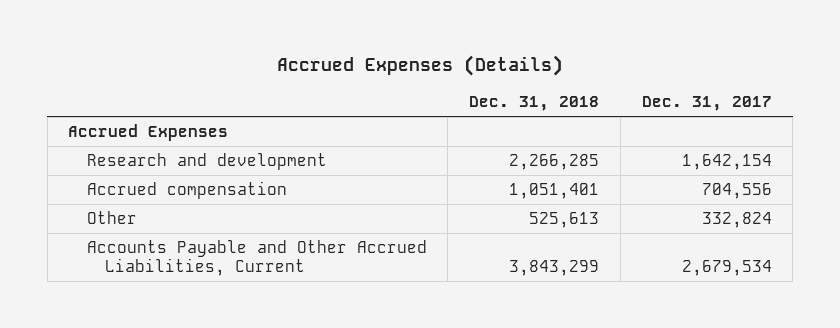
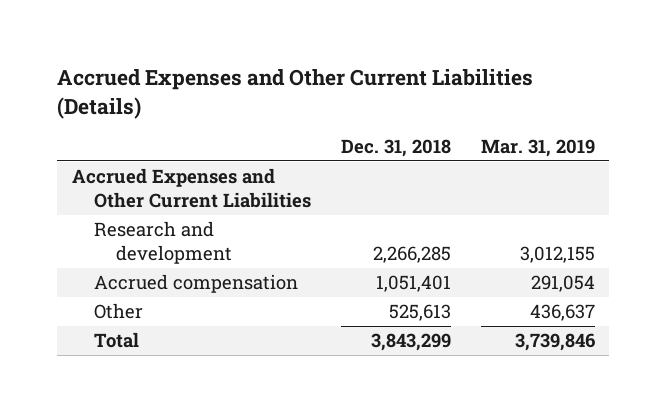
[277,55,564,77] Accrued Expenses (Details) -> [56,69,533,119] Accrued Expenses and Other Current Liabilities (Details)
[641,96,772,112] Dec. 31, 2017 -> none
none -> [480,139,595,158] Mar. 31, 2019
[68,123,229,141] Accrued Expenses -> none
none -> [71,168,311,208] Accrued Expenses and Other Current Liabilities
[86,239,427,277] Accounts Payable and Other Accrued Liabilities, Current -> [93,332,139,349] Total

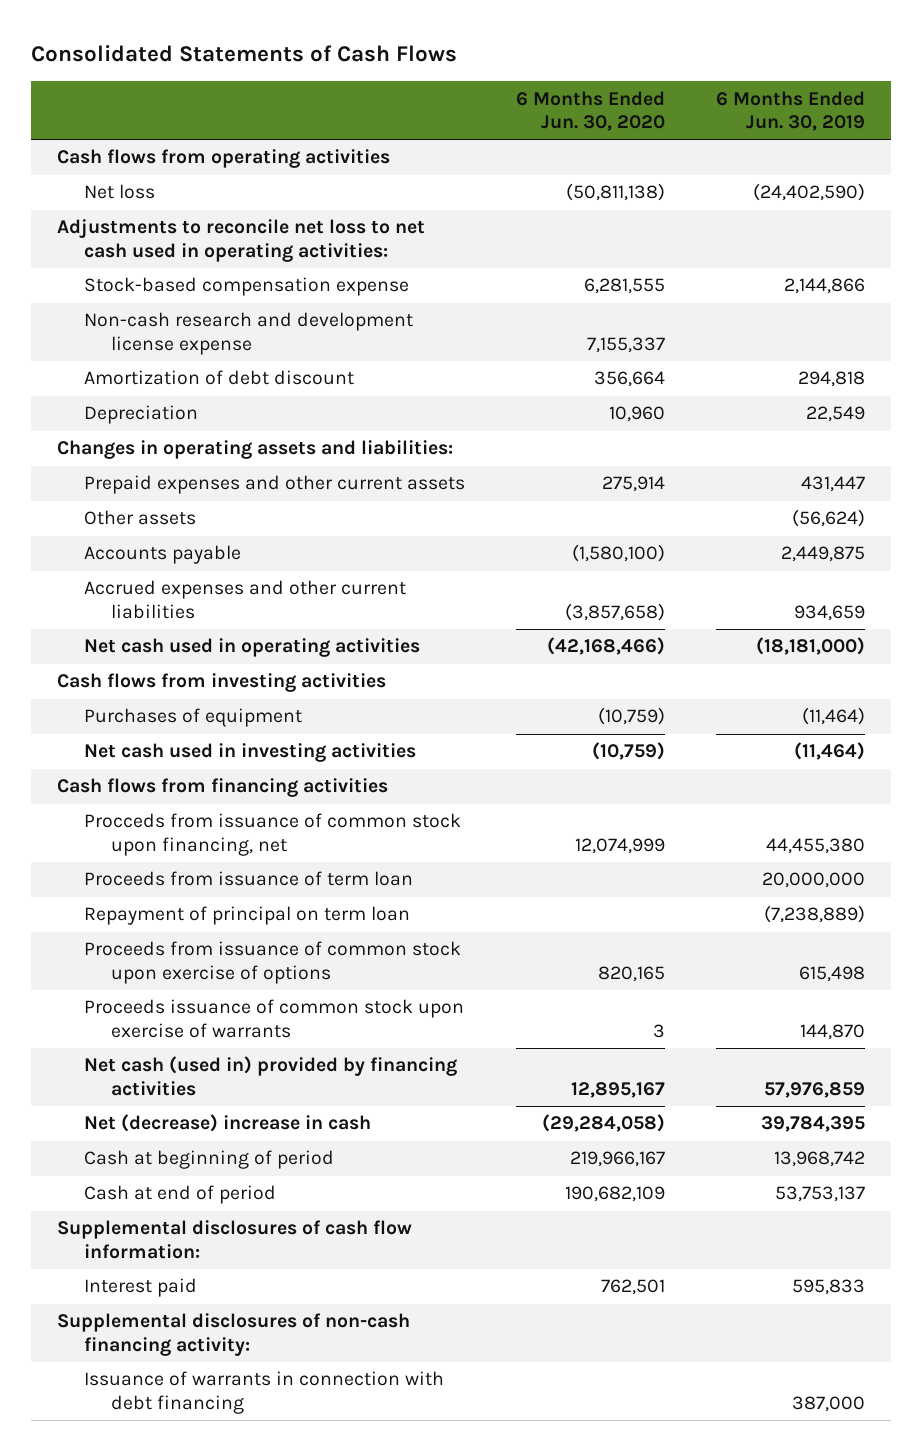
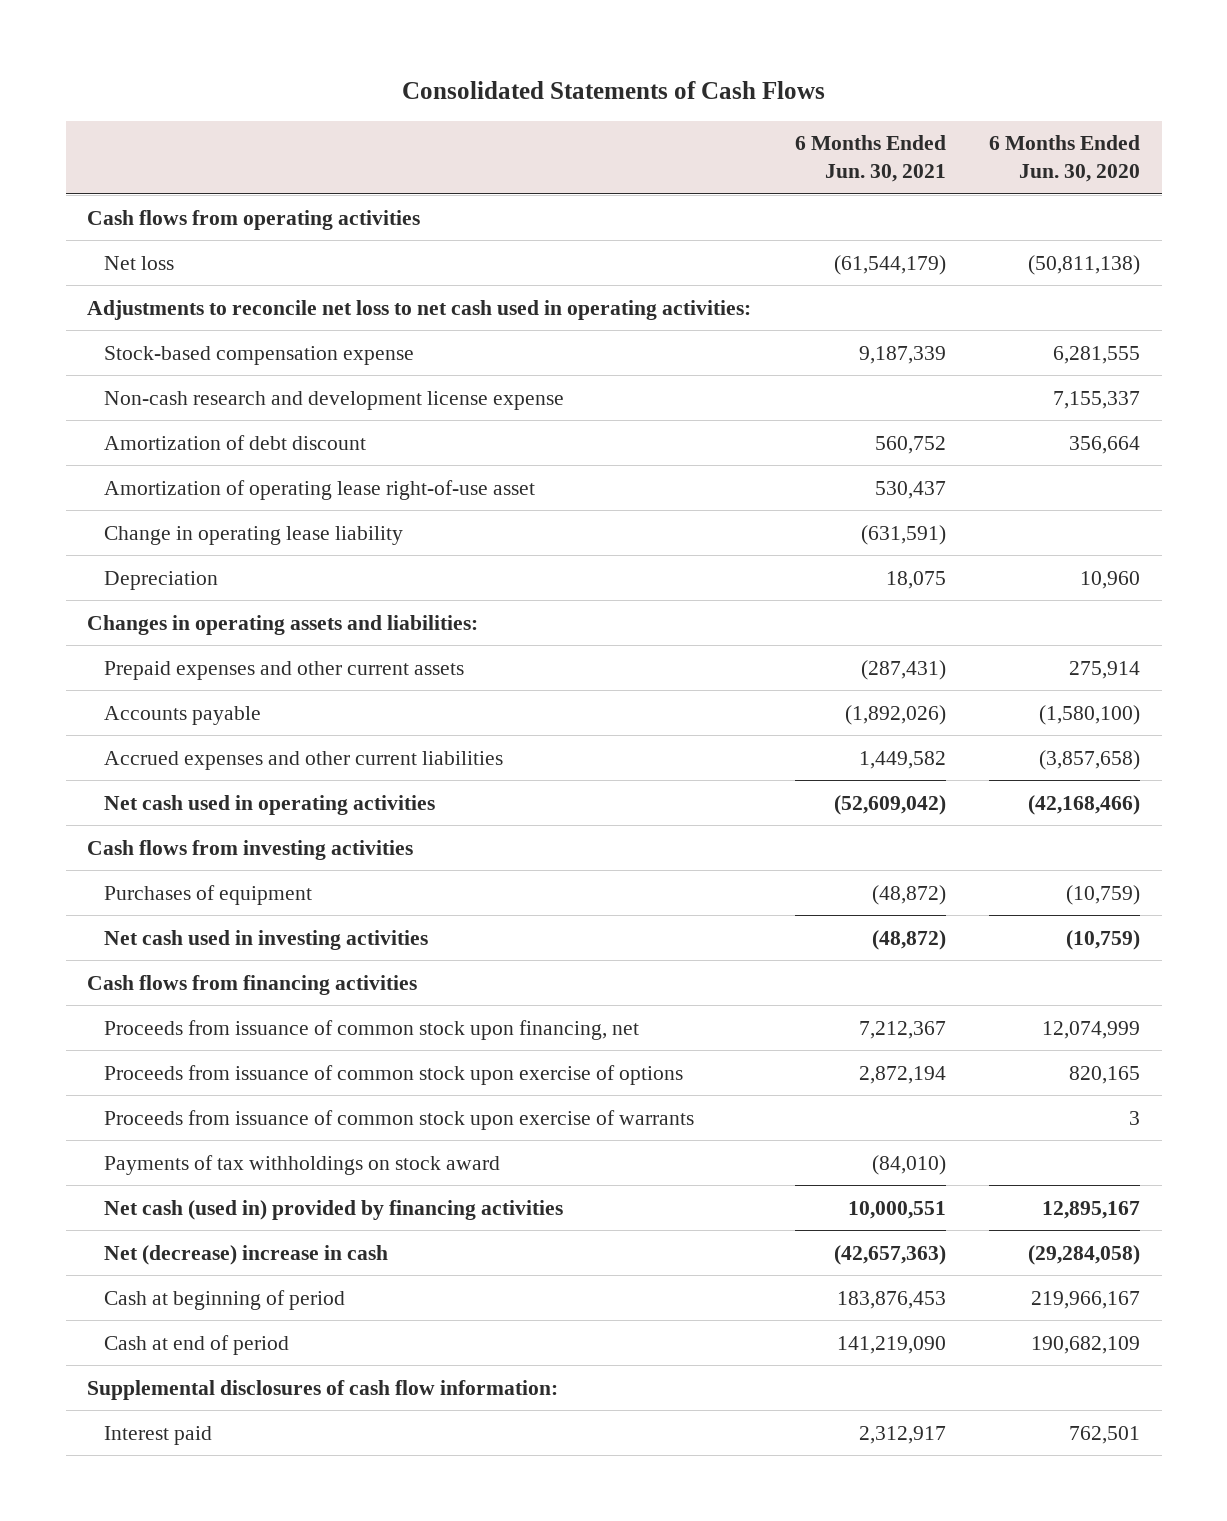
[716,90,866,131] 6 Months Ended Jun. 30, 2019 -> none
none -> [794,135,946,183] 6 Months Ended Jun. 30, 2021
none -> [104,479,536,500] Amortization of operating lease right-of-use asset
none -> [104,525,404,545] Change in operating lease liability
[83,510,196,526] Other assets -> none
[83,871,413,887] Proceeds from issuance of term loan -> none
[83,906,410,926] Repayment of principal on term loan -> none
[83,813,461,856] Procceds from issuance of common stock upon financing, net -> [104,1019,640,1040] Proceeds from issuance of common stock upon financing, net
[83,999,464,1038] Proceeds issuance of common stock upon exercise of warrants -> [104,1109,695,1130] Proceeds from issuance of common stock upon exercise of warrants
none -> [104,1154,501,1175] Payments of tax withholdings on stock award
[56,1313,410,1356] Supplemental disclosures of non-cash financing activity: -> none
[83,1371,444,1414] Issuance of warrants in connection with debt financing -> none

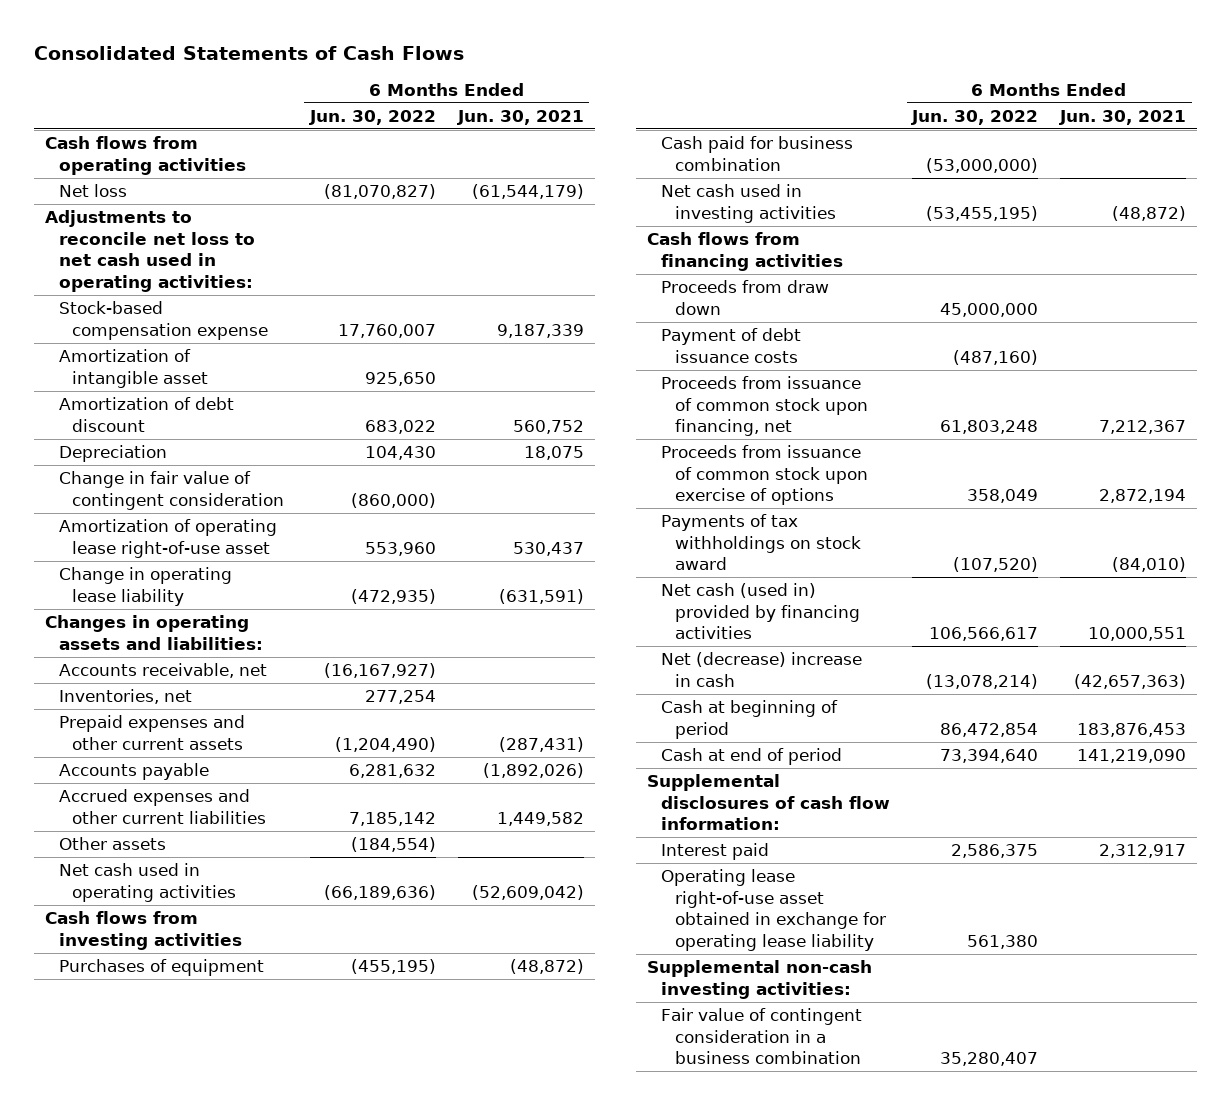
[989,135,1141,183] 6 Months Ended Jun. 30, 2020 -> none
none -> [308,109,436,125] Jun. 30, 2022
[104,390,565,410] Non-cash research and development license expense -> none
none -> [58,349,209,388] Amortization of intangible asset
[104,570,219,590] Depreciation -> [58,445,167,463] Depreciation
none -> [58,471,285,510] Change in fair value of contingent consideration
none -> [58,663,267,679] Accounts receivable, net
none -> [58,689,192,705] Inventories, net
none -> [58,837,166,851] Other assets
none -> [661,136,854,171] Cash paid for business combination
none -> [661,280,830,315] Proceeds from draw down
none -> [661,328,802,363] Payment of debt issuance costs
[104,1109,695,1130] Proceeds from issuance of common stock upon exercise of warrants -> none
none -> [661,869,886,951] Operating lease right-of-use asset obtained in exchange for operating lease liability
none -> [647,960,873,999] Supplemental non-cash investing activities:
none -> [661,1008,863,1065] Fair value of contingent consideration in a business combination

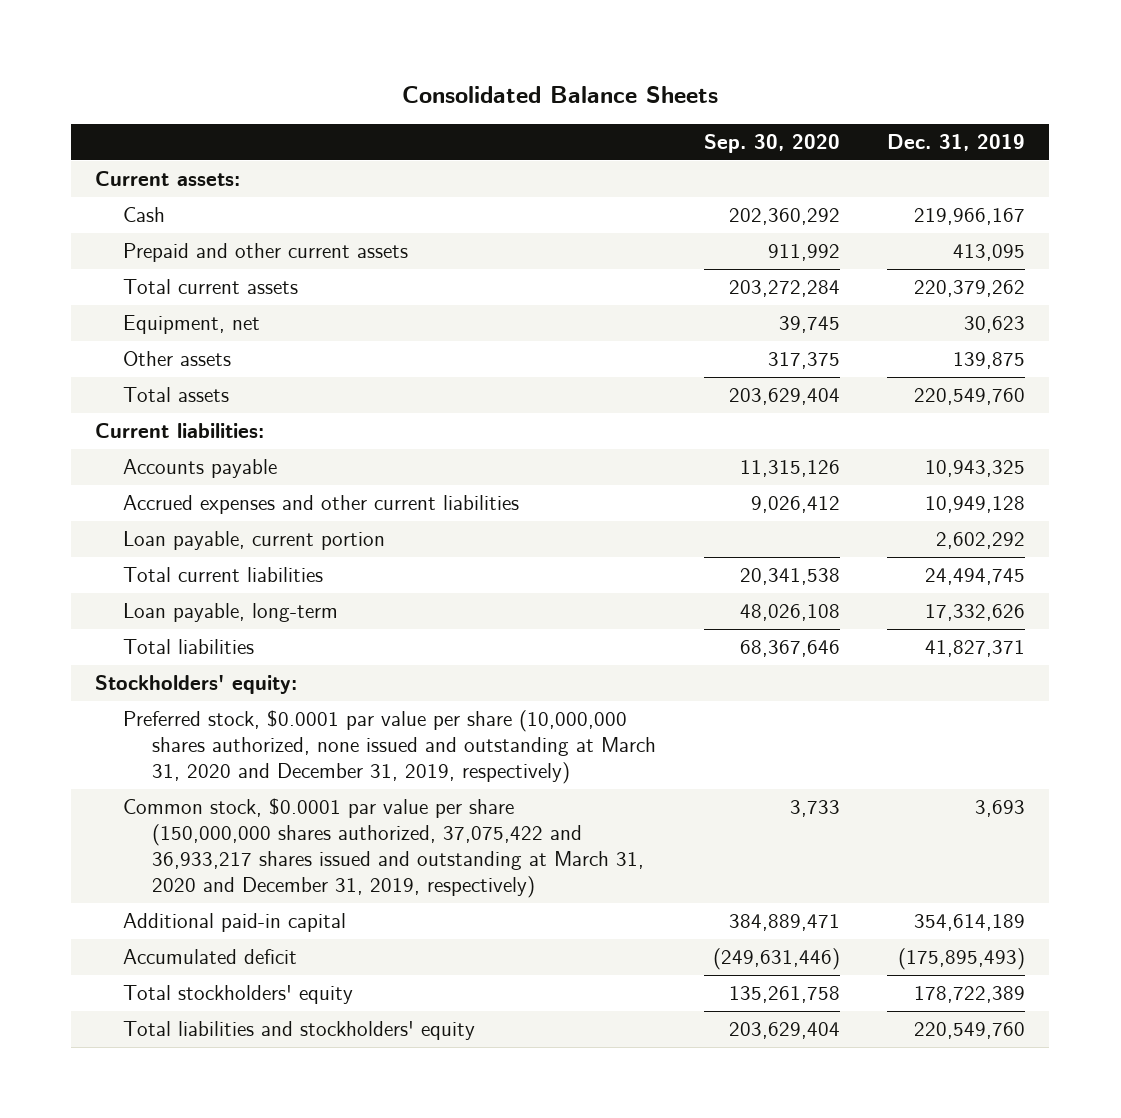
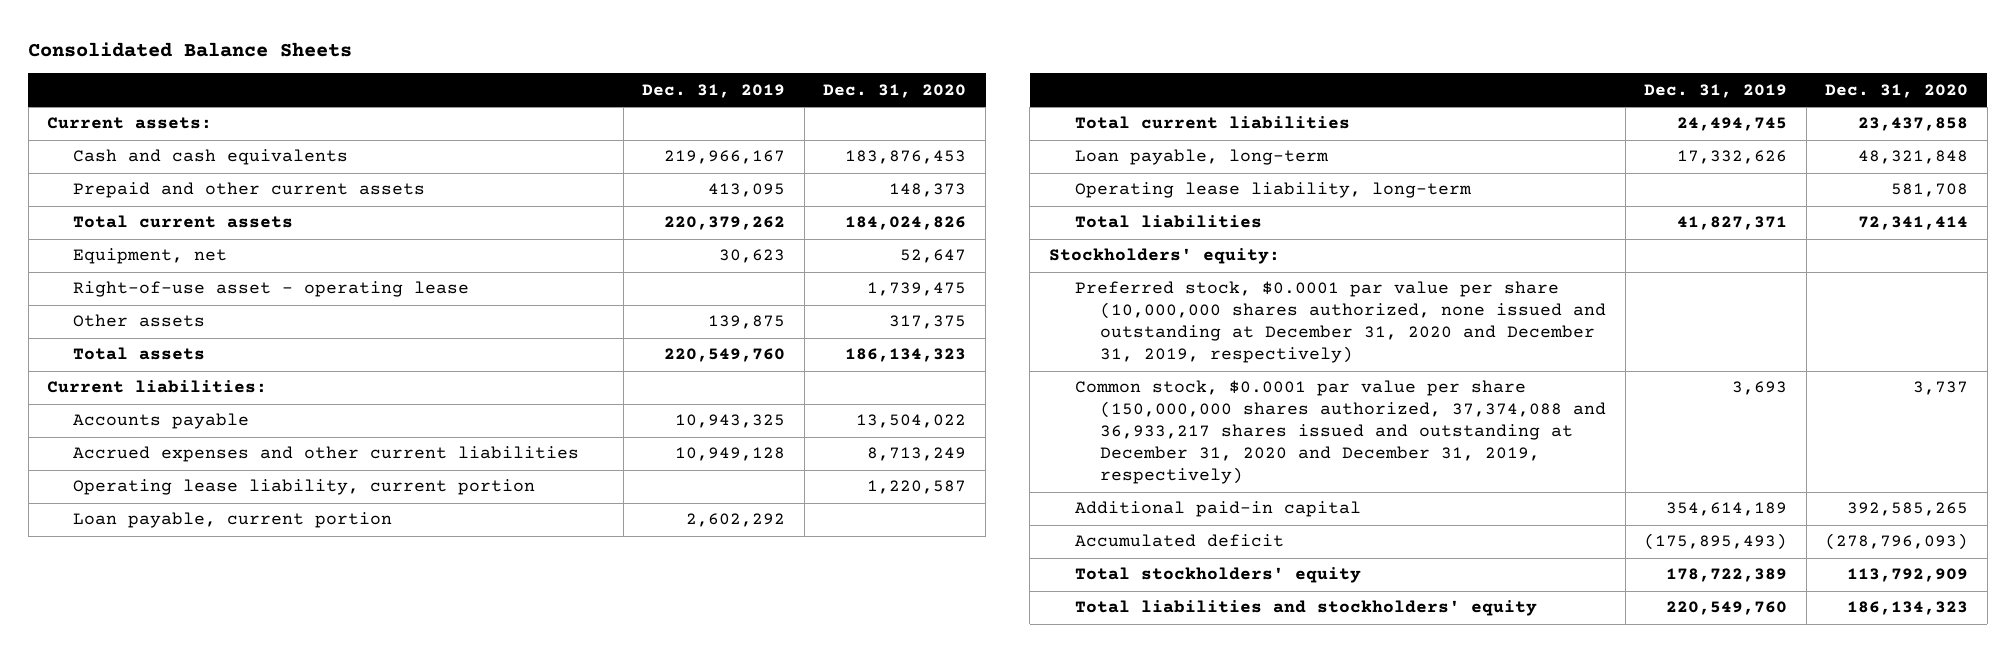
[703,134,840,154] Sep. 30, 2020 -> none
none -> [823,83,967,98] Dec. 31, 2020
[123,207,166,223] Cash -> [72,149,348,166] Cash and cash equivalents
none -> [72,281,469,298] Right-of-use asset - operating lease
none -> [72,479,535,496] Operating lease liability, current portion
none -> [1074,182,1472,199] Operating lease liability, long-term
[123,710,656,785] Preferred stock, $0.0001 par value per share (10,000,000 shares authorized, none issued and outstanding at March 31, 2020 and December 31, 2019, respectively) -> [1074,281,1607,364] Preferred stock, $0.0001 par value per share (10,000,000 shares authorized, none issued and outstanding at December 31, 2020 and December 31, 2019, respectively)
[123,798,644,899] Common stock, $0.0001 par value per share (150,000,000 shares authorized, 37,075,422 and 36,933,217 shares issued and outstanding at March 31, 2020 and December 31, 2019, respectively) -> [1074,380,1607,485] Common stock, $0.0001 par value per share (150,000,000 shares authorized, 37,374,088 and 36,933,217 shares issued and outstanding at December 31, 2020 and December 31, 2019, respectively)

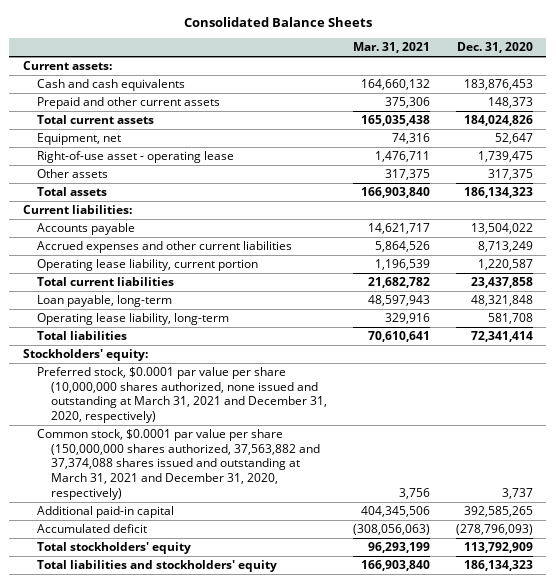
[642,83,786,98] Dec. 31, 2019 -> none
none -> [352,42,430,54] Mar. 31, 2021
[72,512,392,529] Loan payable, current portion -> none
[1074,281,1607,364] Preferred stock, $0.0001 par value per share (10,000,000 shares authorized, none issued and outstanding at December 31, 2020 and December 31, 2019, respectively) -> [36,367,327,424] Preferred stock, $0.0001 par value per share (10,000,000 shares authorized, none issued and outstanding at March 31, 2021 and December 31, 2020, respectively)
[1074,380,1607,485] Common stock, $0.0001 par value per share (150,000,000 shares authorized, 37,374,088 and 36,933,217 shares issued and outstanding at December 31, 2020 and December 31, 2019, respectively) -> [36,429,320,500] Common stock, $0.0001 par value per share (150,000,000 shares authorized, 37,563,882 and 37,374,088 shares issued and outstanding at March 31, 2021 and December 31, 2020, respectively)

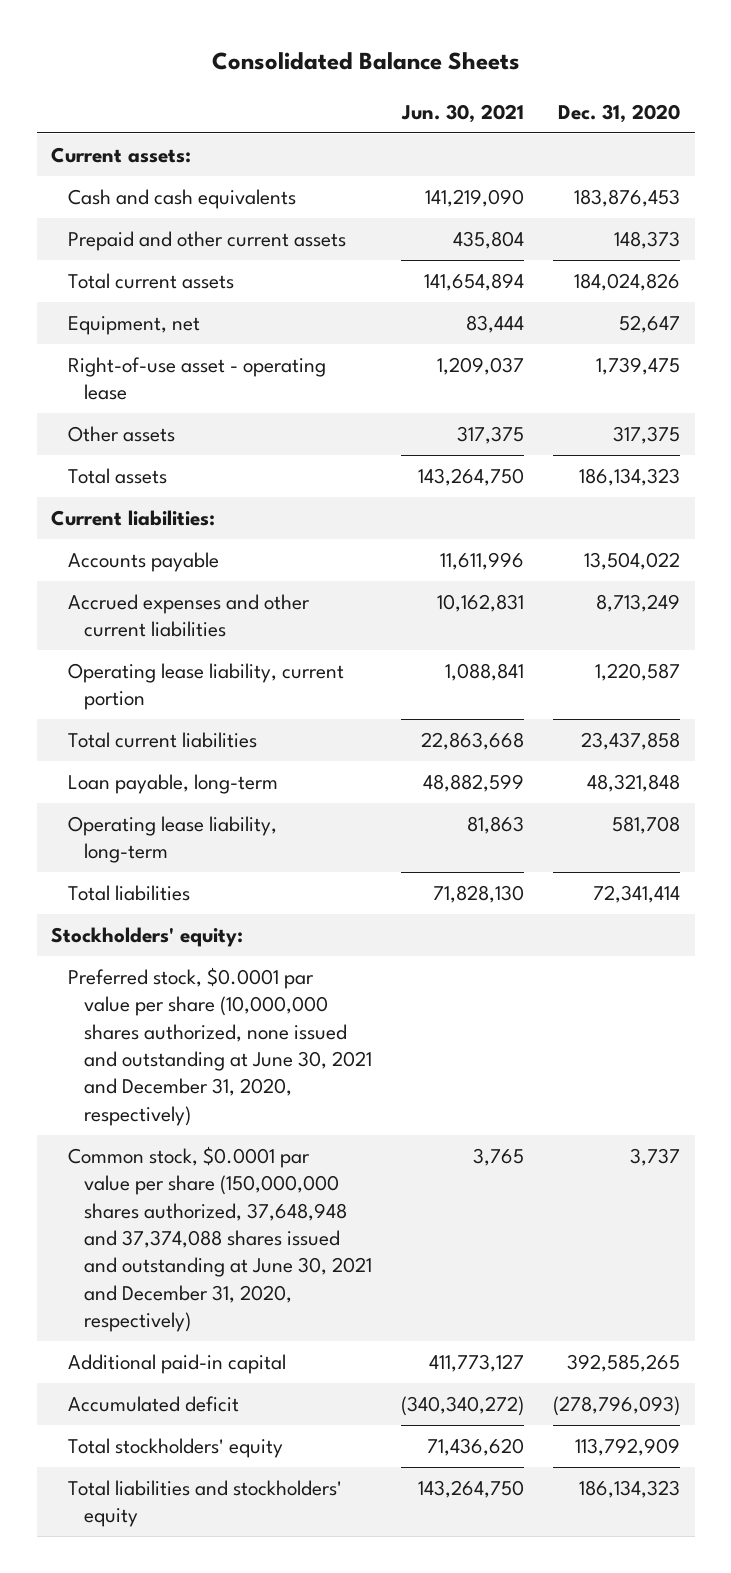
[352,42,430,54] Mar. 31, 2021 -> none
none -> [401,103,525,123] Jun. 30, 2021
[36,367,327,424] Preferred stock, $0.0001 par value per share (10,000,000 shares authorized, none issued and outstanding at March 31, 2021 and December 31, 2020, respectively) -> [67,967,372,1126] Preferred stock, $0.0001 par value per share (10,000,000 shares authorized, none issued and outstanding at June 30, 2021 and December 31, 2020, respectively)
[36,429,320,500] Common stock, $0.0001 par value per share (150,000,000 shares authorized, 37,563,882 and 37,374,088 shares issued and outstanding at March 31, 2021 and December 31, 2020, respectively) -> [67,1146,372,1332] Common stock, $0.0001 par value per share (150,000,000 shares authorized, 37,648,948 and 37,374,088 shares issued and outstanding at June 30, 2021 and December 31, 2020, respectively)

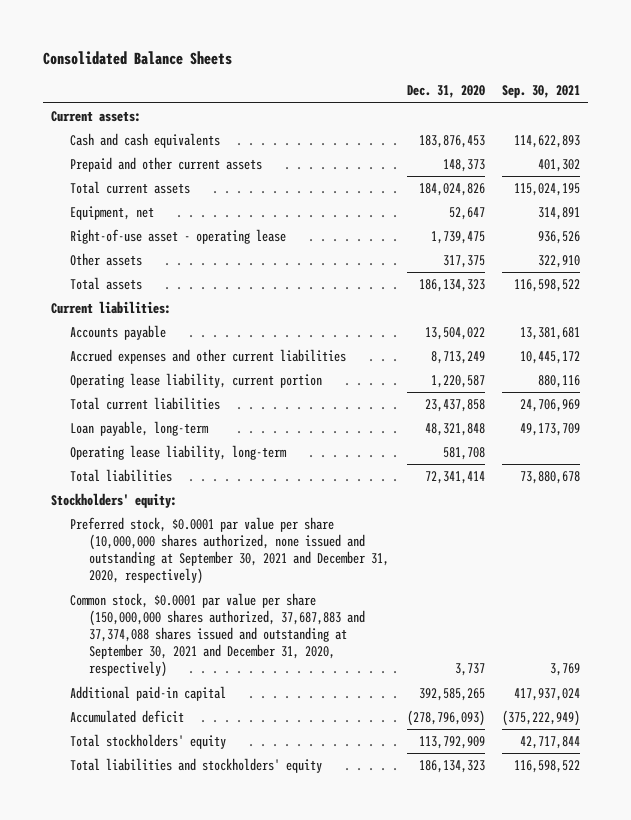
[401,103,525,123] Jun. 30, 2021 -> none
none -> [501,85,580,99] Sep. 30, 2021
[67,967,372,1126] Preferred stock, $0.0001 par value per share (10,000,000 shares authorized, none issued and outstanding at June 30, 2021 and December 31, 2020, respectively) -> [70,516,390,585] Preferred stock, $0.0001 par value per share (10,000,000 shares authorized, none issued and outstanding at September 30, 2021 and December 31, 2020, respectively)
[67,1146,372,1332] Common stock, $0.0001 par value per share (150,000,000 shares authorized, 37,648,948 and 37,374,088 shares issued and outstanding at June 30, 2021 and December 31, 2020, respectively) -> [70,592,366,678] Common stock, $0.0001 par value per share (150,000,000 shares authorized, 37,687,883 and 37,374,088 shares issued and outstanding at September 30, 2021 and December 31, 2020, respectively)

